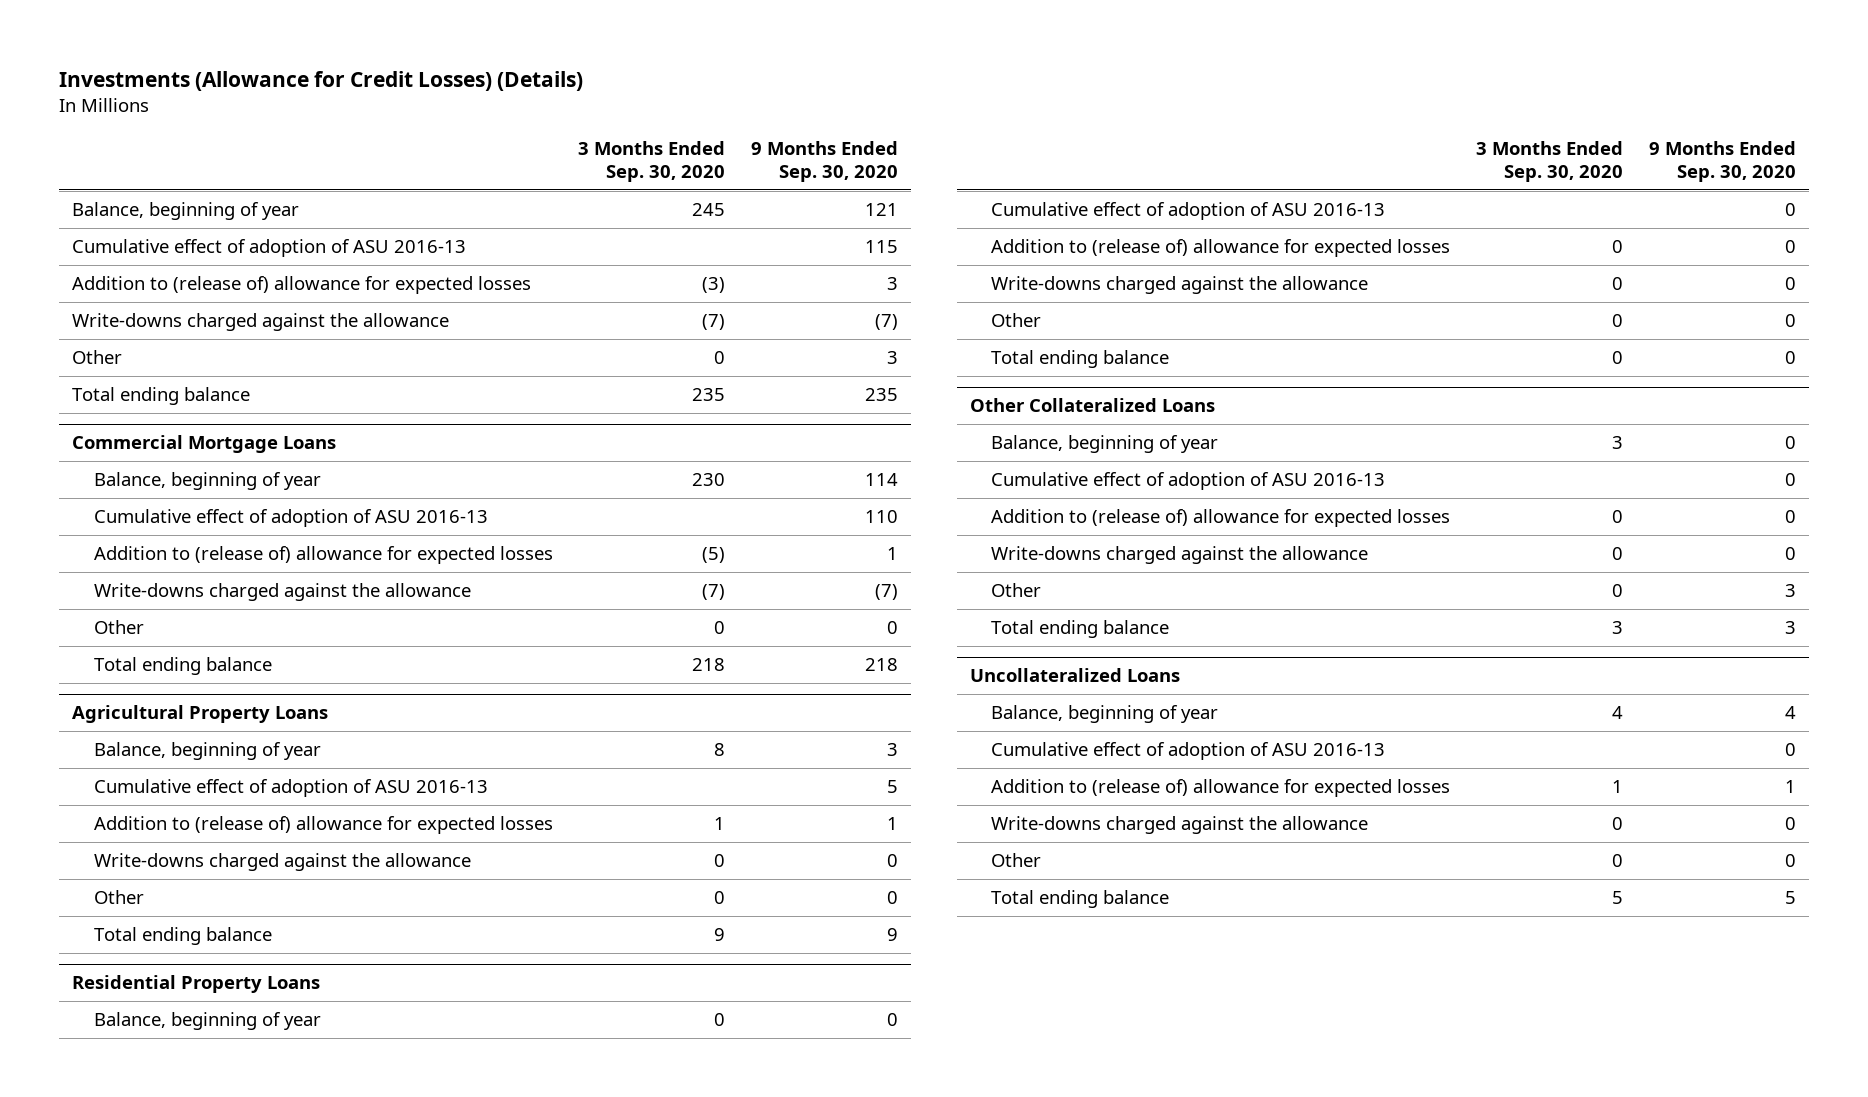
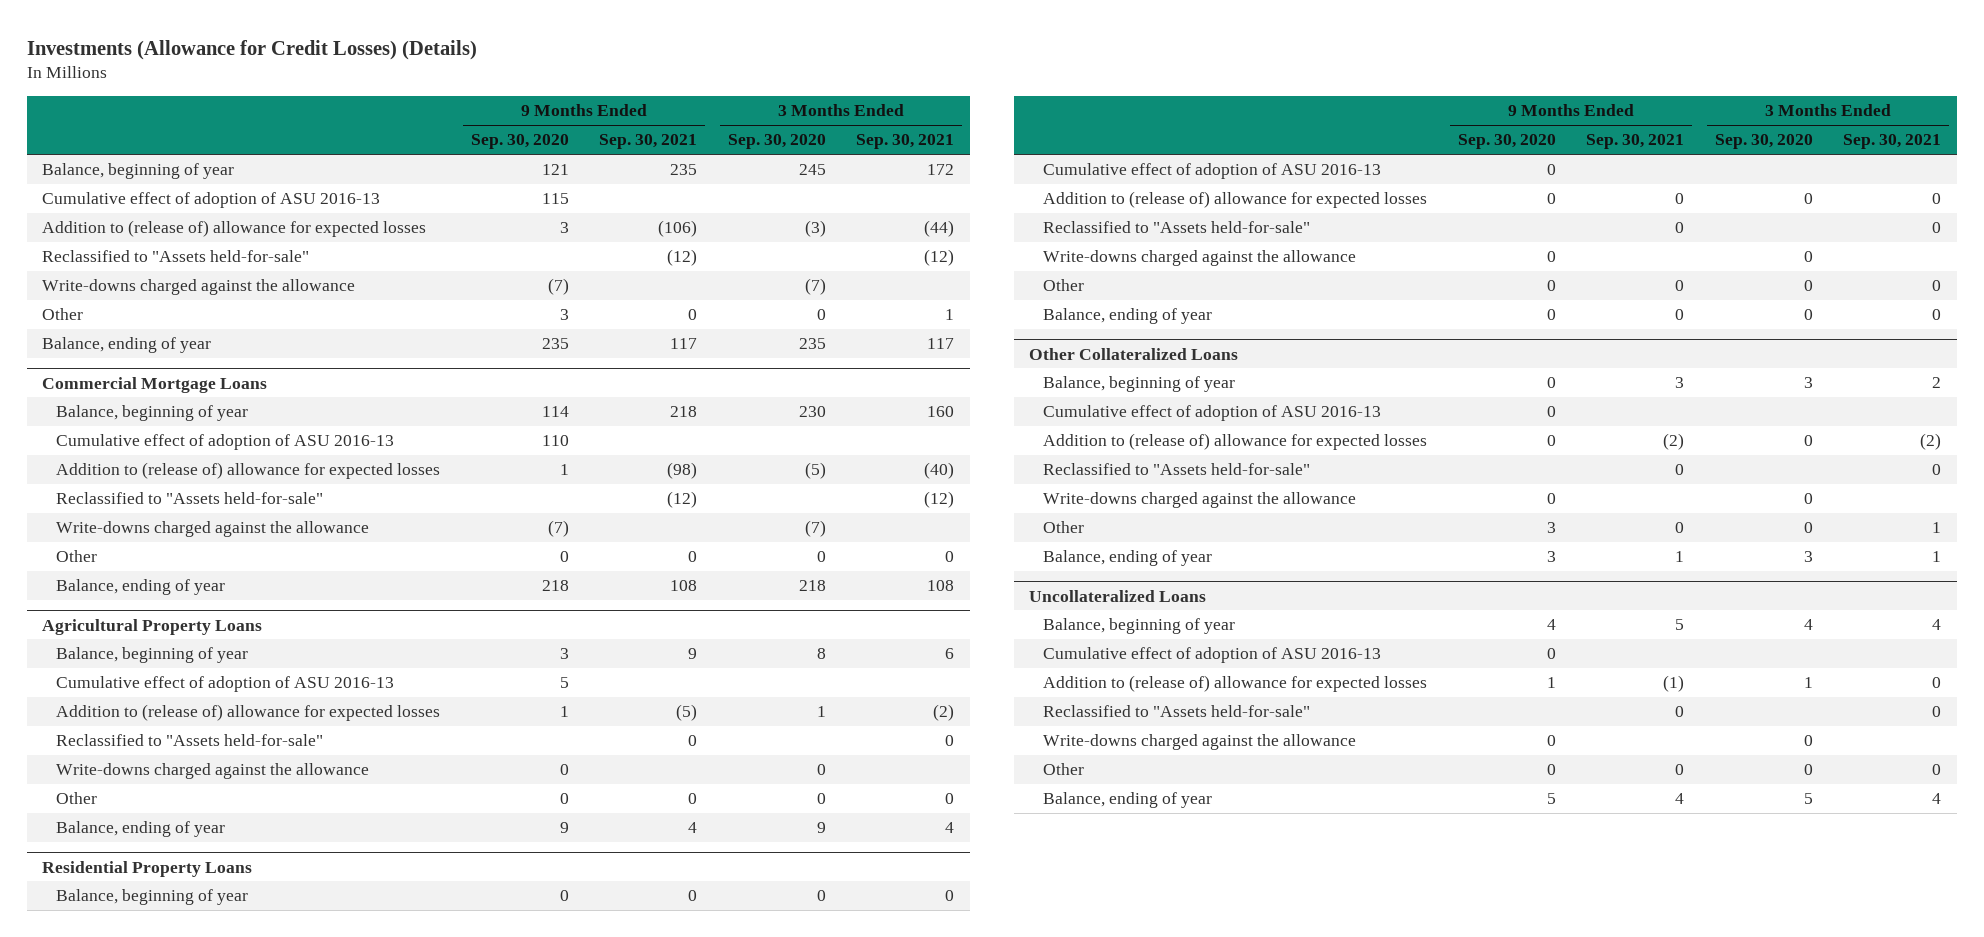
none -> [599,134,698,150] Sep. 30, 2021
none -> [856,134,955,150] Sep. 30, 2021
none -> [42,250,310,263] Reclassified to "Assets held-for-sale"
[71,387,250,406] Total ending balance -> [42,337,212,354] Balance, ending of year
none -> [56,492,324,505] Reclassified to "Assets held-for-sale"
[93,657,272,676] Total ending balance -> [56,579,226,596] Balance, ending of year
none -> [56,734,324,747] Reclassified to "Assets held-for-sale"
[93,927,272,946] Total ending balance -> [56,821,226,838] Balance, ending of year
none -> [1042,221,1310,234] Reclassified to "Assets held-for-sale"
[991,350,1170,369] Total ending balance -> [1042,308,1212,325] Balance, ending of year
none -> [1042,463,1310,476] Reclassified to "Assets held-for-sale"
[991,620,1170,639] Total ending balance -> [1042,550,1212,567] Balance, ending of year
none -> [1042,705,1310,718] Reclassified to "Assets held-for-sale"
[991,890,1170,909] Total ending balance -> [1042,792,1212,809] Balance, ending of year

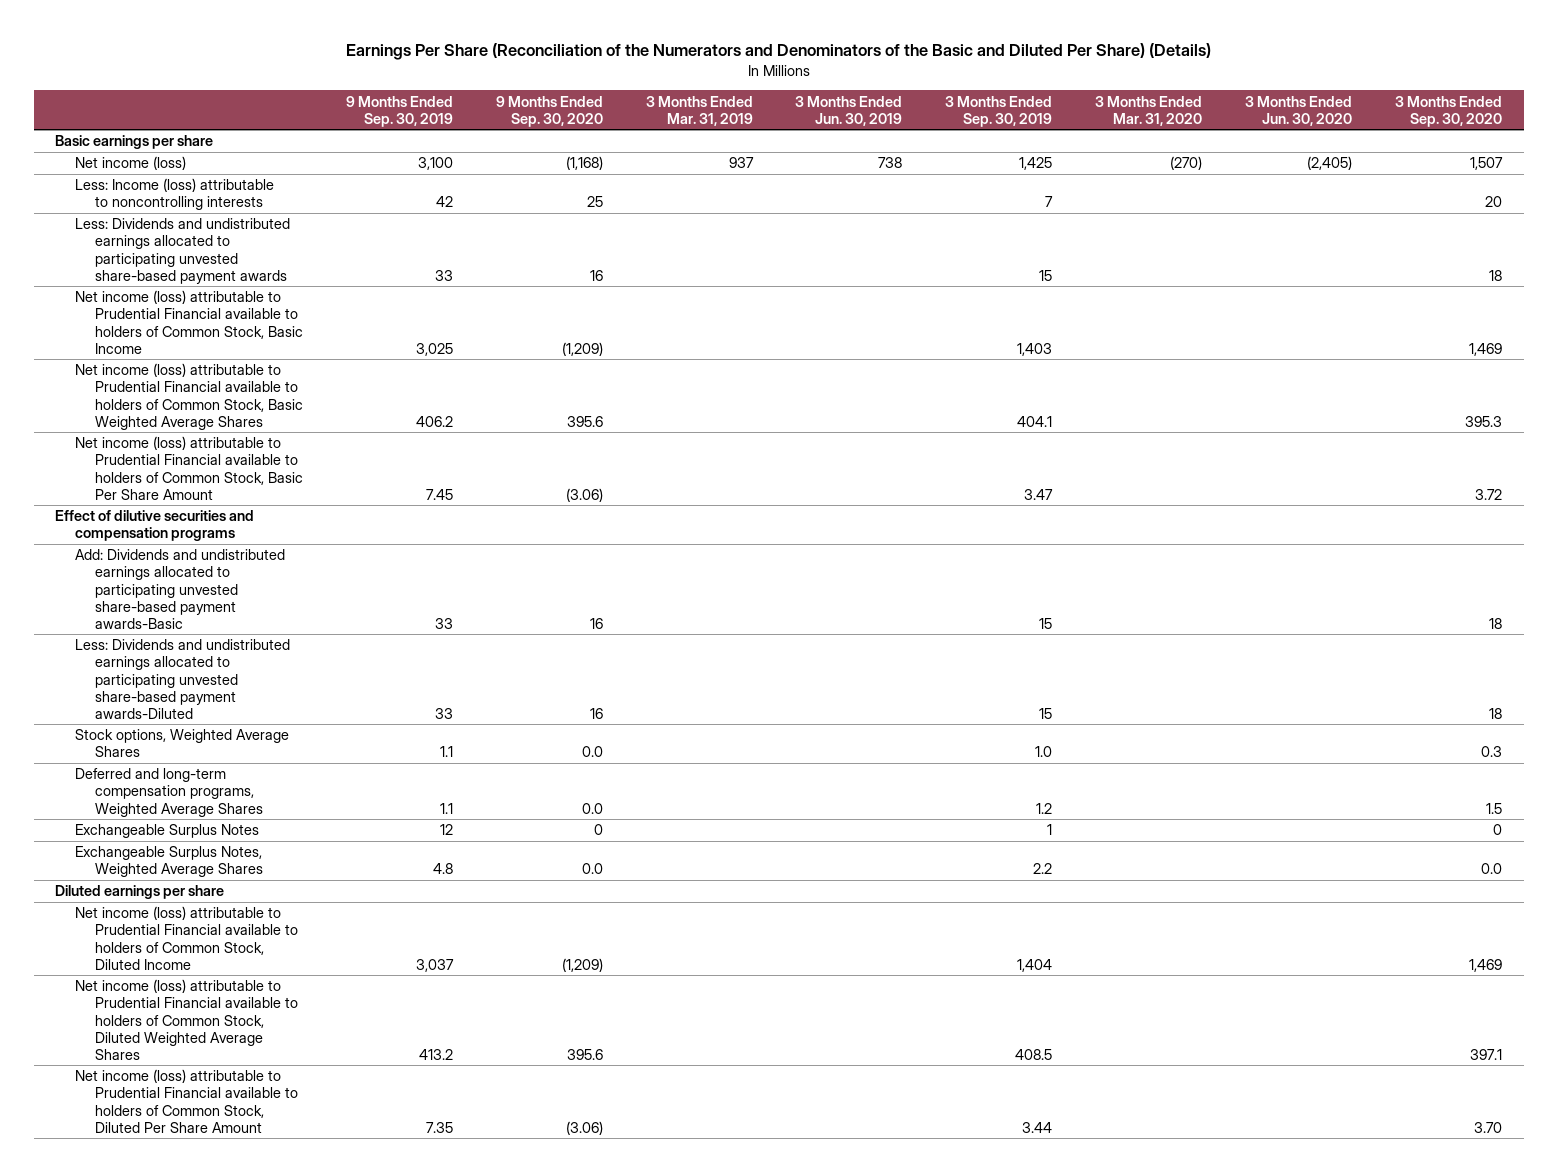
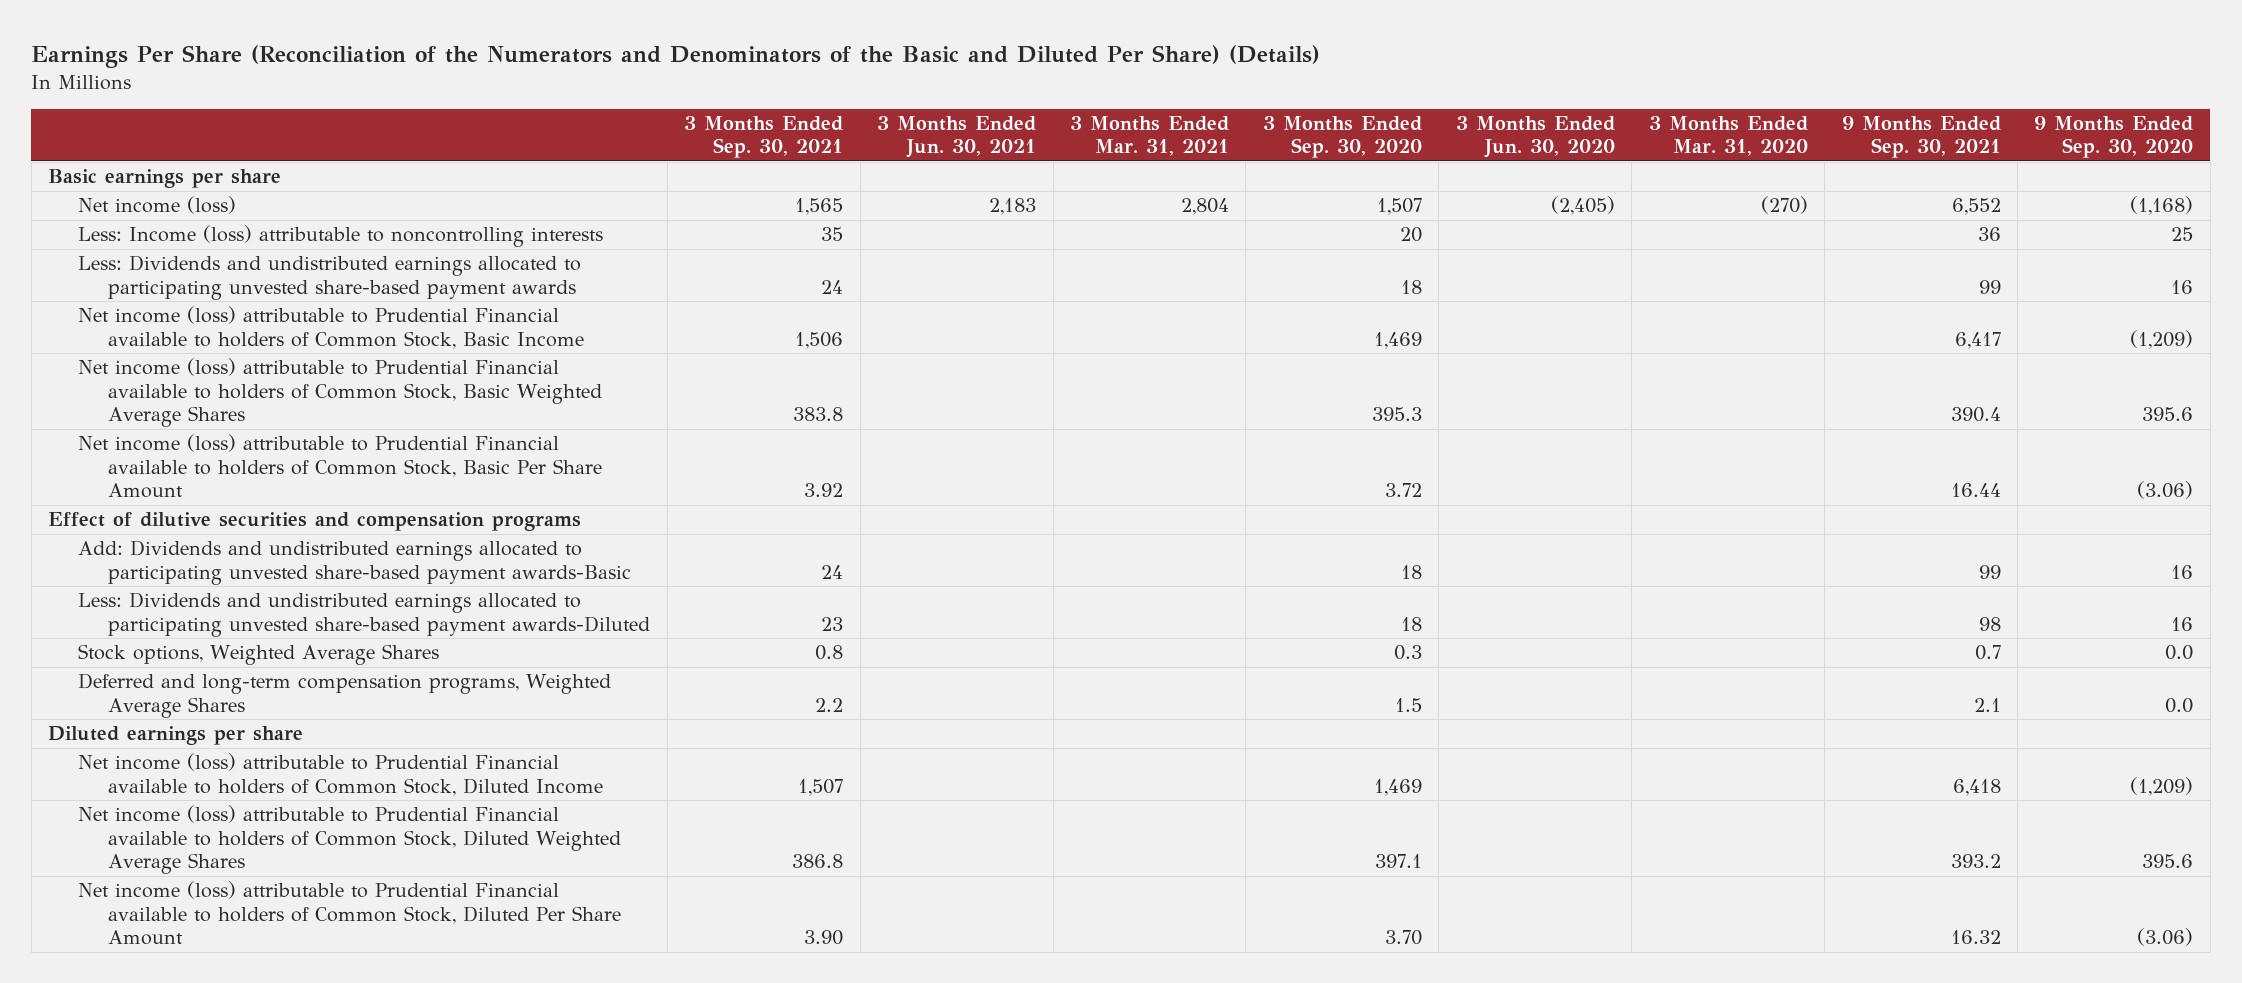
[345,95,453,127] 9 Months Ended Sep. 30, 2019 -> none
[645,95,753,126] 3 Months Ended Mar. 31, 2019 -> none
[795,95,903,126] 3 Months Ended Jun. 30, 2019 -> none
[945,95,1053,127] 3 Months Ended Sep. 30, 2019 -> none
none -> [684,115,844,159] 3 Months Ended Sep. 30, 2021
none -> [877,115,1037,159] 3 Months Ended Jun. 30, 2021
none -> [1070,115,1230,157] 3 Months Ended Mar. 31, 2021
none -> [1841,115,2001,159] 9 Months Ended Sep. 30, 2021
[74,824,259,839] Exchangeable Surplus Notes -> none
[74,846,263,878] Exchangeable Surplus Notes, Weighted Average Shares -> none

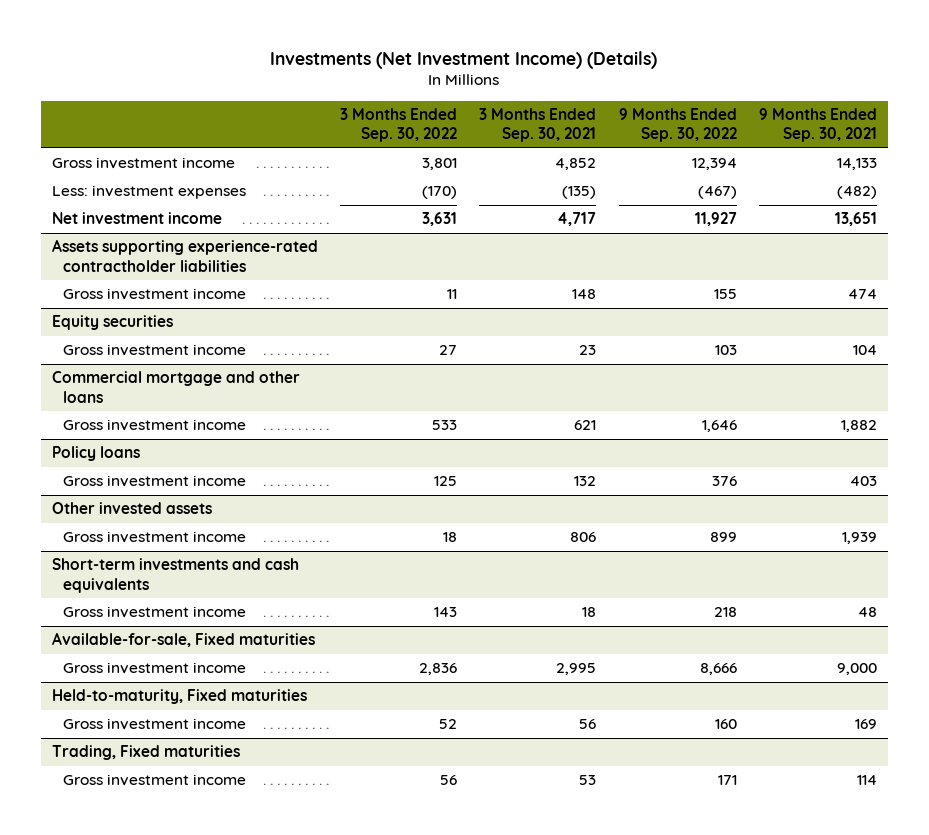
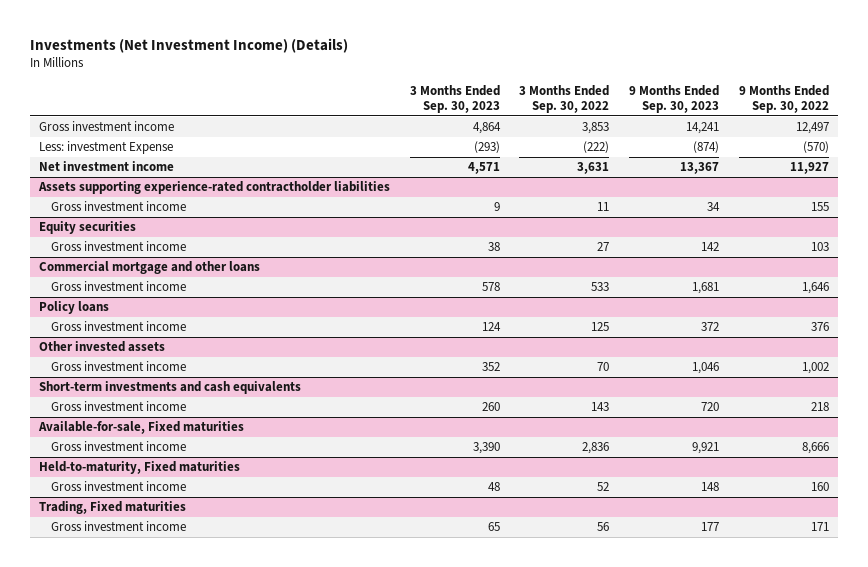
[479,108,597,143] 3 Months Ended Sep. 30, 2021 -> none
[758,108,877,143] 9 Months Ended Sep. 30, 2021 -> none
none -> [409,84,500,114] 3 Months Ended Sep. 30, 2023
none -> [628,84,719,114] 9 Months Ended Sep. 30, 2023
[422,158,458,171] 3,801 -> [582,122,610,135] 3,853
[691,158,737,171] 12,394 -> [795,122,829,135] 12,497
[51,185,246,200] Less: investment expenses -> [39,141,174,155] Less: investment Expense
[422,186,458,200] (170) -> [583,141,610,154] (222)
[697,186,737,200] (467) -> [802,141,829,154] (570)
[443,532,458,543] 18 -> [597,362,610,372] 70
[709,532,737,543] 899 -> [801,362,829,375] 1,002

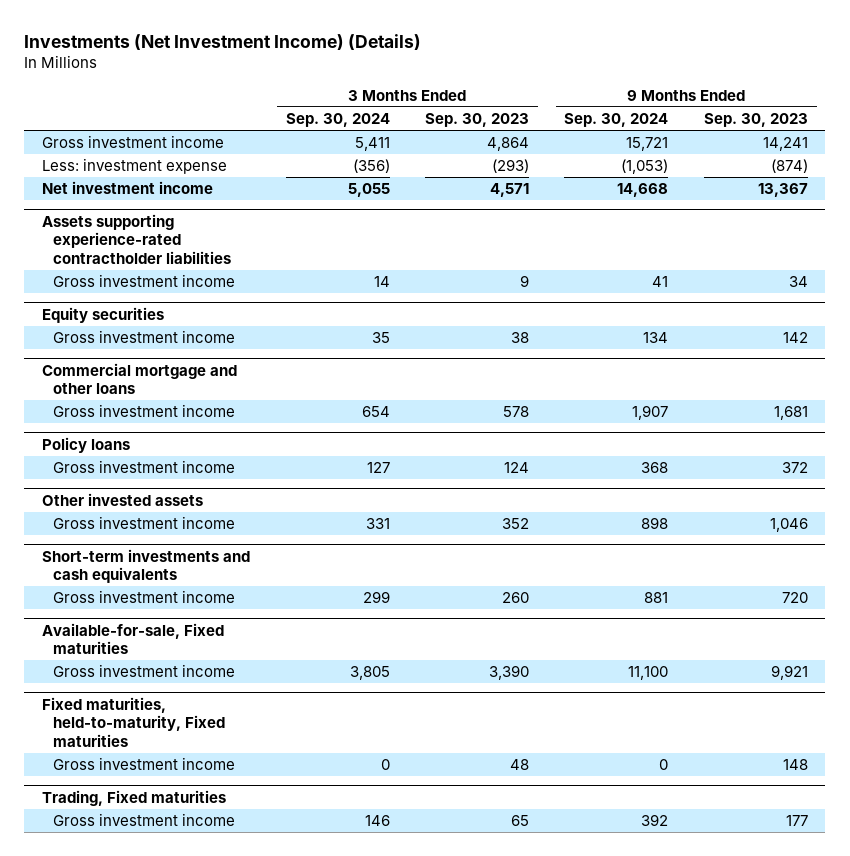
[519,84,610,114] 3 Months Ended Sep. 30, 2022 -> none
[738,84,829,114] 9 Months Ended Sep. 30, 2022 -> none
none -> [285,113,390,128] Sep. 30, 2024
none -> [564,113,669,128] Sep. 30, 2024
[39,141,174,155] Less: investment Expense -> [42,158,228,175] Less: investment expense
[39,461,241,475] Held-to-maturity, Fixed maturities -> [42,696,226,747] Fixed maturities, held-to-maturity, Fixed maturities

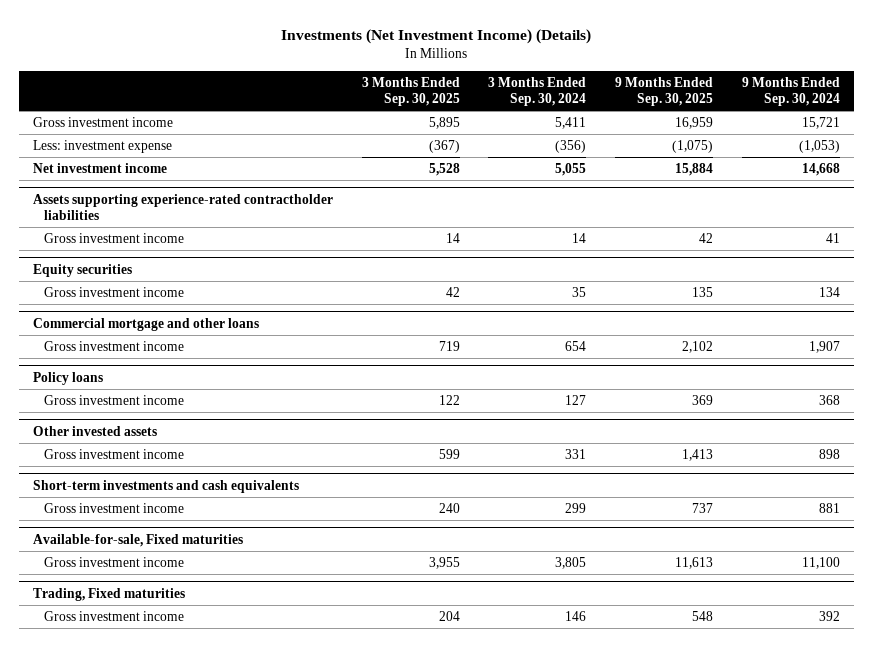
[424,113,529,128] Sep. 30, 2023 -> none
[703,113,808,128] Sep. 30, 2023 -> none
none -> [361,77,460,107] 3 Months Ended Sep. 30, 2025
none -> [615,77,714,107] 9 Months Ended Sep. 30, 2025
[42,696,226,747] Fixed maturities, held-to-maturity, Fixed maturities -> none
[53,757,236,771] Gross investment income -> none

